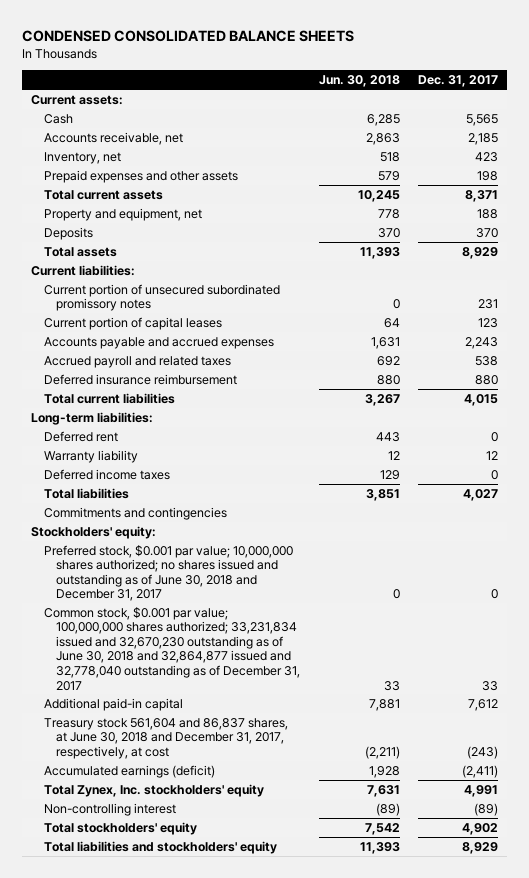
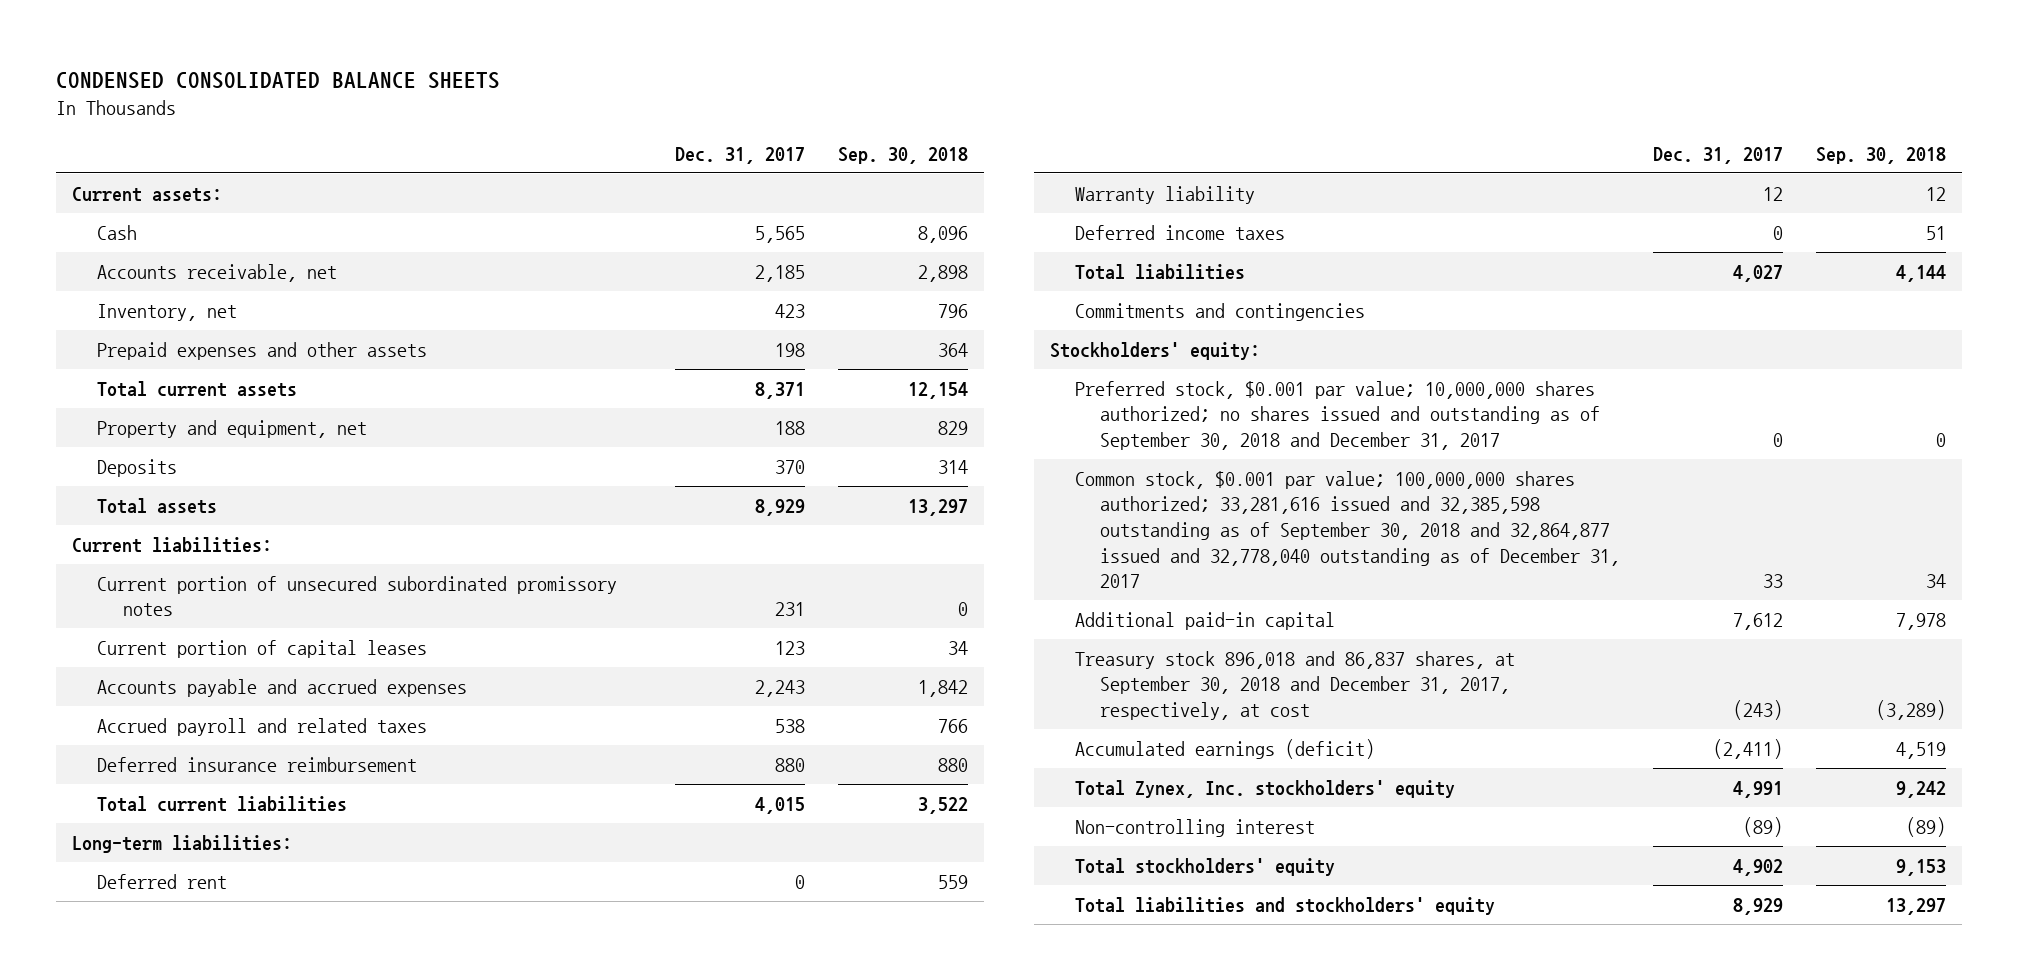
[318,75,400,88] Jun. 30, 2018 -> none
none -> [837,147,968,165] Sep. 30, 2018
[43,544,293,602] Preferred stock, $0.001 par value; 10,000,000 shares authorized; no shares issued and outstanding as of June 30, 2018 and December 31, 2017 -> [1075,380,1601,451] Preferred stock, $0.001 par value; 10,000,000 shares authorized; no shares issued and outstanding as of September 30, 2018 and December 31, 2017
[43,606,301,691] Common stock, $0.001 par value; 100,000,000 shares authorized; 33,231,834 issued and 32,670,230 outstanding as of June 30, 2018 and 32,864,877 issued and 32,778,040 outstanding as of December 31, 2017 -> [1075,470,1621,589] Common stock, $0.001 par value; 100,000,000 shares authorized; 33,281,616 issued and 32,385,598 outstanding as of September 30, 2018 and 32,864,877 issued and 32,778,040 outstanding as of December 31, 2017
[43,717,288,759] Treasury stock 561,604 and 86,837 shares, at June 30, 2018 and December 31, 2017, respectively, at cost -> [1075,650,1516,721] Treasury stock 896,018 and 86,837 shares, at September 30, 2018 and December 31, 2017, respectively, at cost

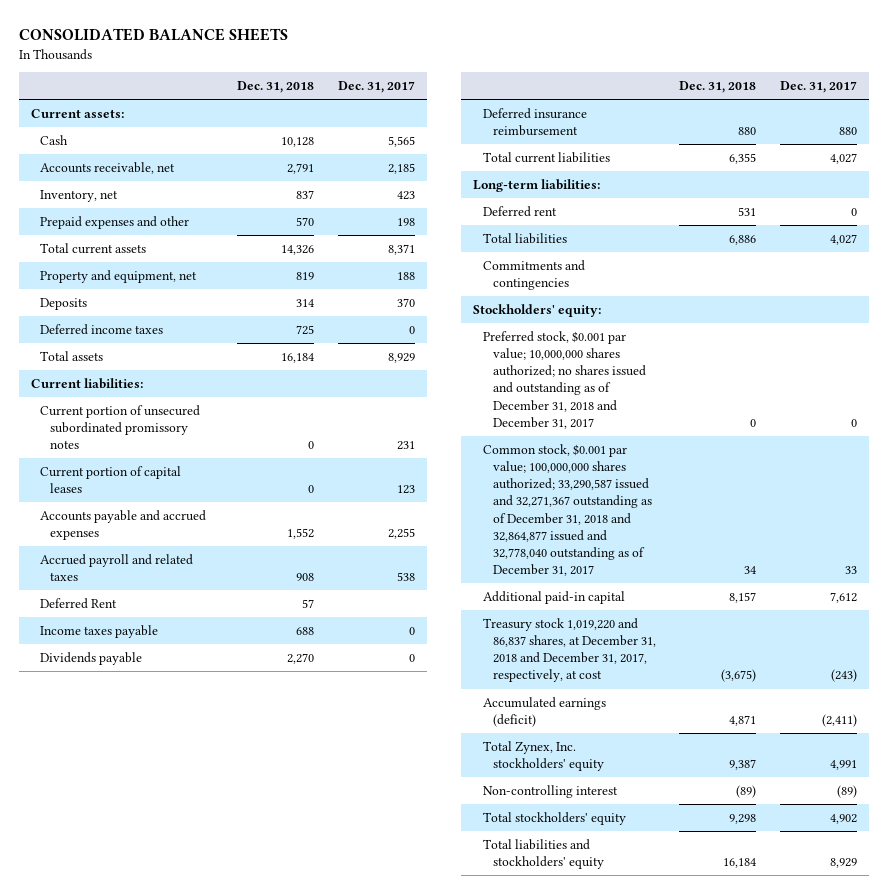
[56,72,501,90] CONDENSED CONSOLIDATED BALANCE SHEETS -> [18,28,288,42] CONSOLIDATED BALANCE SHEETS
[837,147,968,165] Sep. 30, 2018 -> none
none -> [237,81,315,94] Dec. 31, 2018
[97,341,428,360] Prepaid expenses and other assets -> [40,215,190,229] Prepaid expenses and other
[1075,224,1286,240] Deferred income taxes -> [40,323,164,335] Deferred income taxes
[755,679,806,697] 2,243 -> [387,528,415,540] 2,255
none -> [40,597,118,609] Deferred Rent
none -> [40,624,159,638] Income taxes payable
none -> [40,651,143,665] Dividends payable
[755,796,806,814] 4,015 -> [829,152,857,164] 4,027
[1075,185,1256,204] Warranty liability -> none
[1075,380,1601,451] Preferred stock, $0.001 par value; 10,000,000 shares authorized; no shares issued and outstanding as of September 30, 2018 and December 31, 2017 -> [482,330,646,429] Preferred stock, $0.001 par value; 10,000,000 shares authorized; no shares issued and outstanding as of December 31, 2018 and December 31, 2017
[1075,470,1621,589] Common stock, $0.001 par value; 100,000,000 shares authorized; 33,281,616 issued and 32,385,598 outstanding as of September 30, 2018 and 32,864,877 issued and 32,778,040 outstanding as of December 31, 2017 -> [482,443,652,577] Common stock, $0.001 par value; 100,000,000 shares authorized; 33,290,587 issued and 32,271,367 outstanding as of December 31, 2018 and 32,864,877 issued and 32,778,040 outstanding as of December 31, 2017
[1075,650,1516,721] Treasury stock 896,018 and 86,837 shares, at September 30, 2018 and December 31, 2017, respectively, at cost -> [482,617,656,683] Treasury stock 1,019,220 and 86,837 shares, at December 31, 2018 and December 31, 2017, respectively, at cost

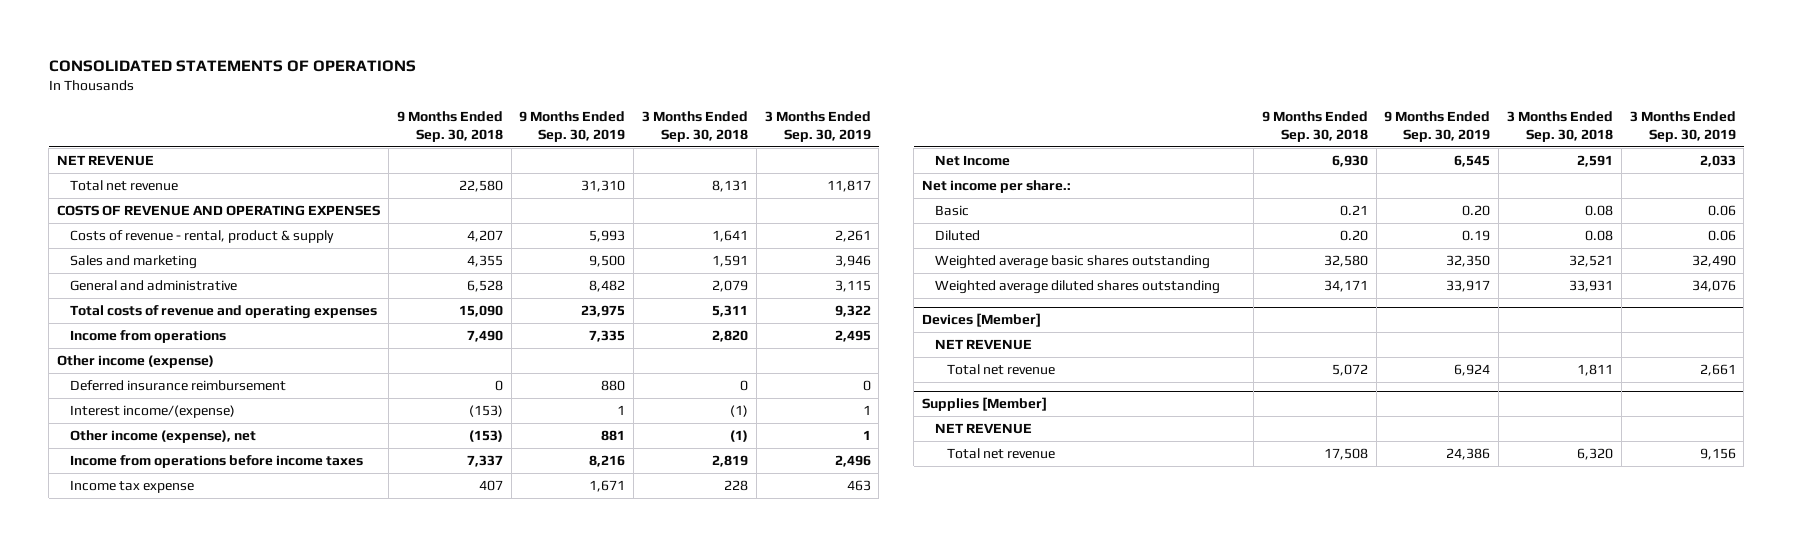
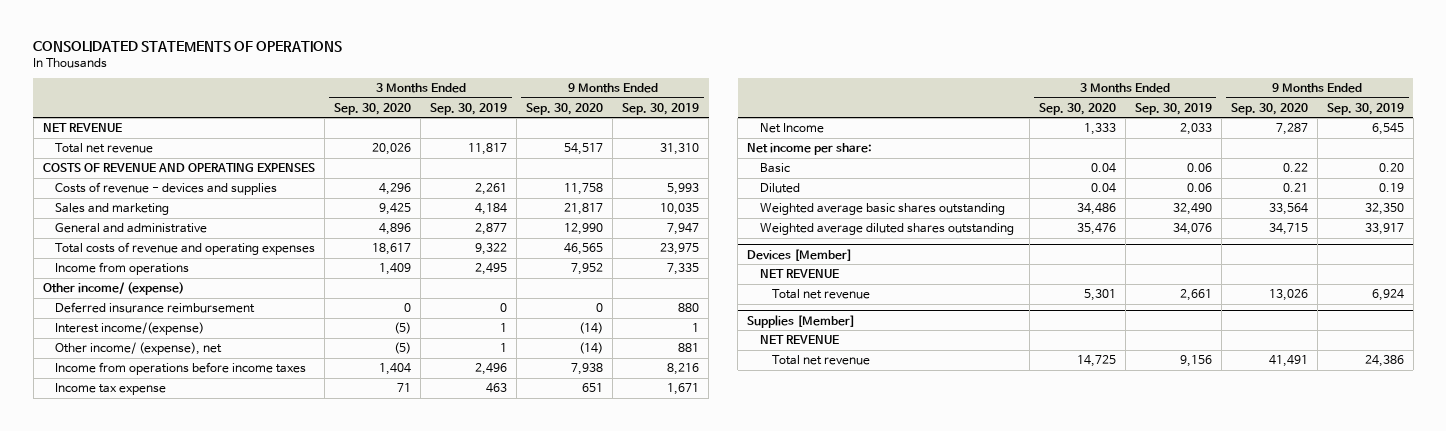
[396,110,503,142] 9 Months Ended Sep. 30, 2018 -> none
[641,110,748,142] 3 Months Ended Sep. 30, 2018 -> none
none -> [334,102,412,115] Sep. 30, 2020
none -> [526,102,604,115] Sep. 30, 2020
[69,229,334,243] Costs of revenue - rental, product & supply -> [55,181,278,195] Costs of revenue - devices and supplies
[589,254,626,267] 9,500 -> [660,202,700,215] 10,035
[834,254,871,267] 3,946 -> [475,202,508,215] 4,184
[589,279,626,292] 8,482 -> [667,222,700,235] 7,947
[834,279,871,292] 3,115 -> [475,222,508,235] 2,877
[57,354,215,368] Other income (expense) -> [42,281,184,295] Other income/ (expense)
[69,429,256,443] Other income (expense), net -> [55,341,223,355] Other income/ (expense), net
[922,179,1072,193] Net income per share.: -> [747,142,873,155] Net income per share:

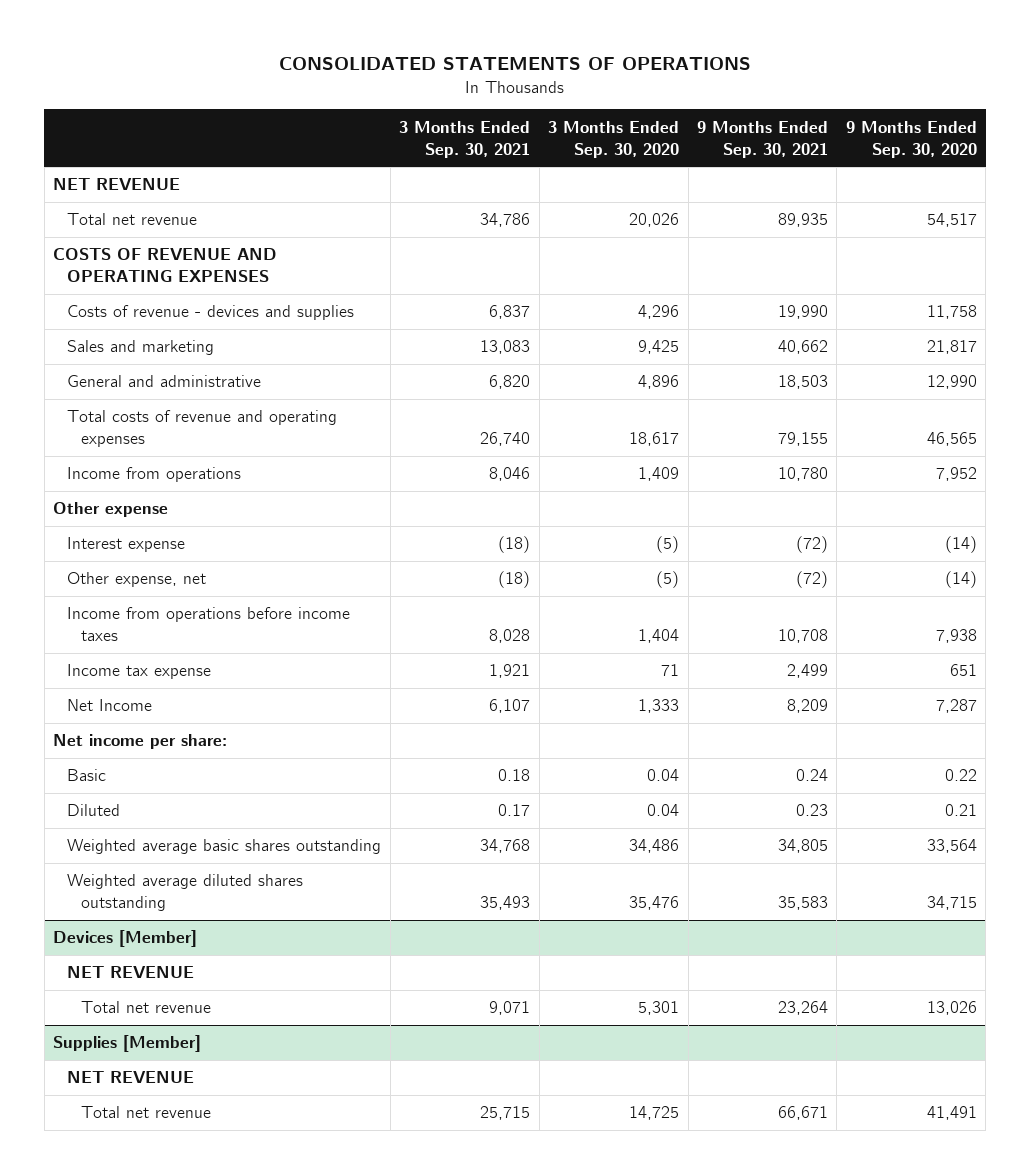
[430,102,508,115] Sep. 30, 2019 -> none
[622,102,700,115] Sep. 30, 2019 -> none
none -> [399,120,531,158] 3 Months Ended Sep. 30, 2021
none -> [696,120,828,158] 9 Months Ended Sep. 30, 2021
[55,301,256,313] Deferred insurance reimbursement -> none
[42,281,184,295] Other income/ (expense) -> [53,502,169,518] Other expense
[55,321,205,335] Interest income/(expense) -> [67,537,186,553] Interest expense
[55,341,223,355] Other income/ (expense), net -> [67,572,207,588] Other expense, net

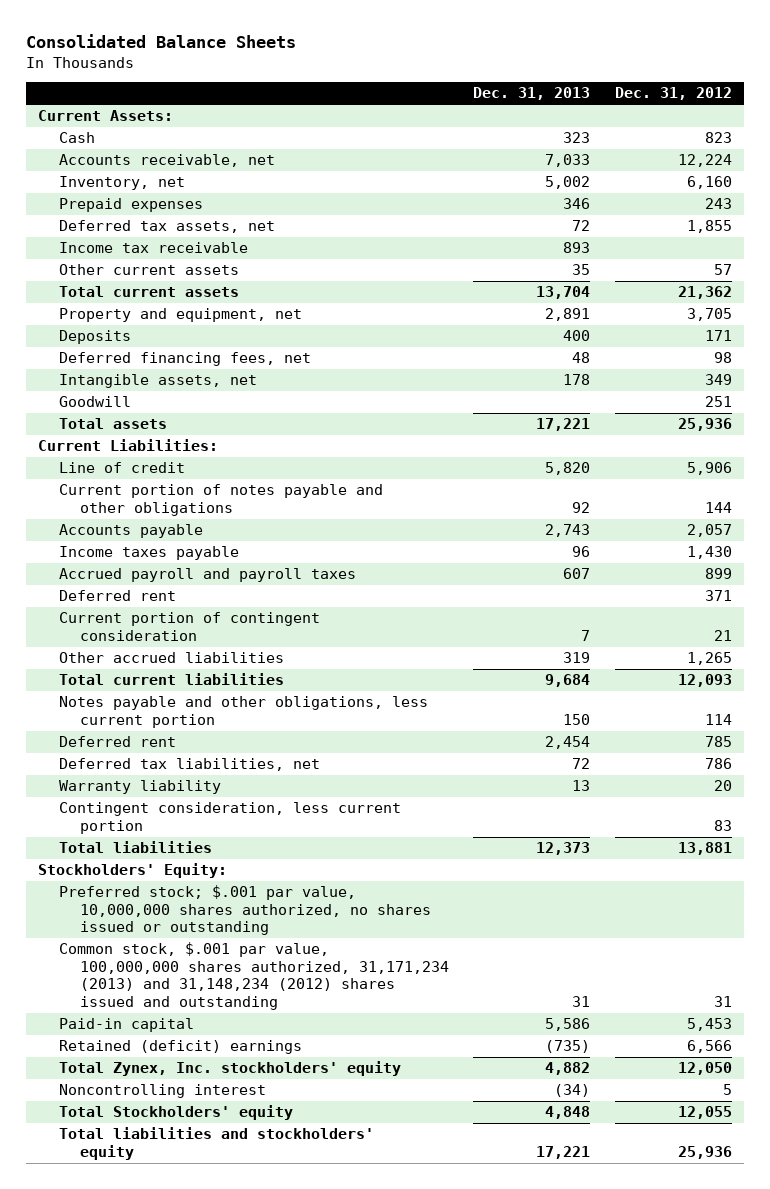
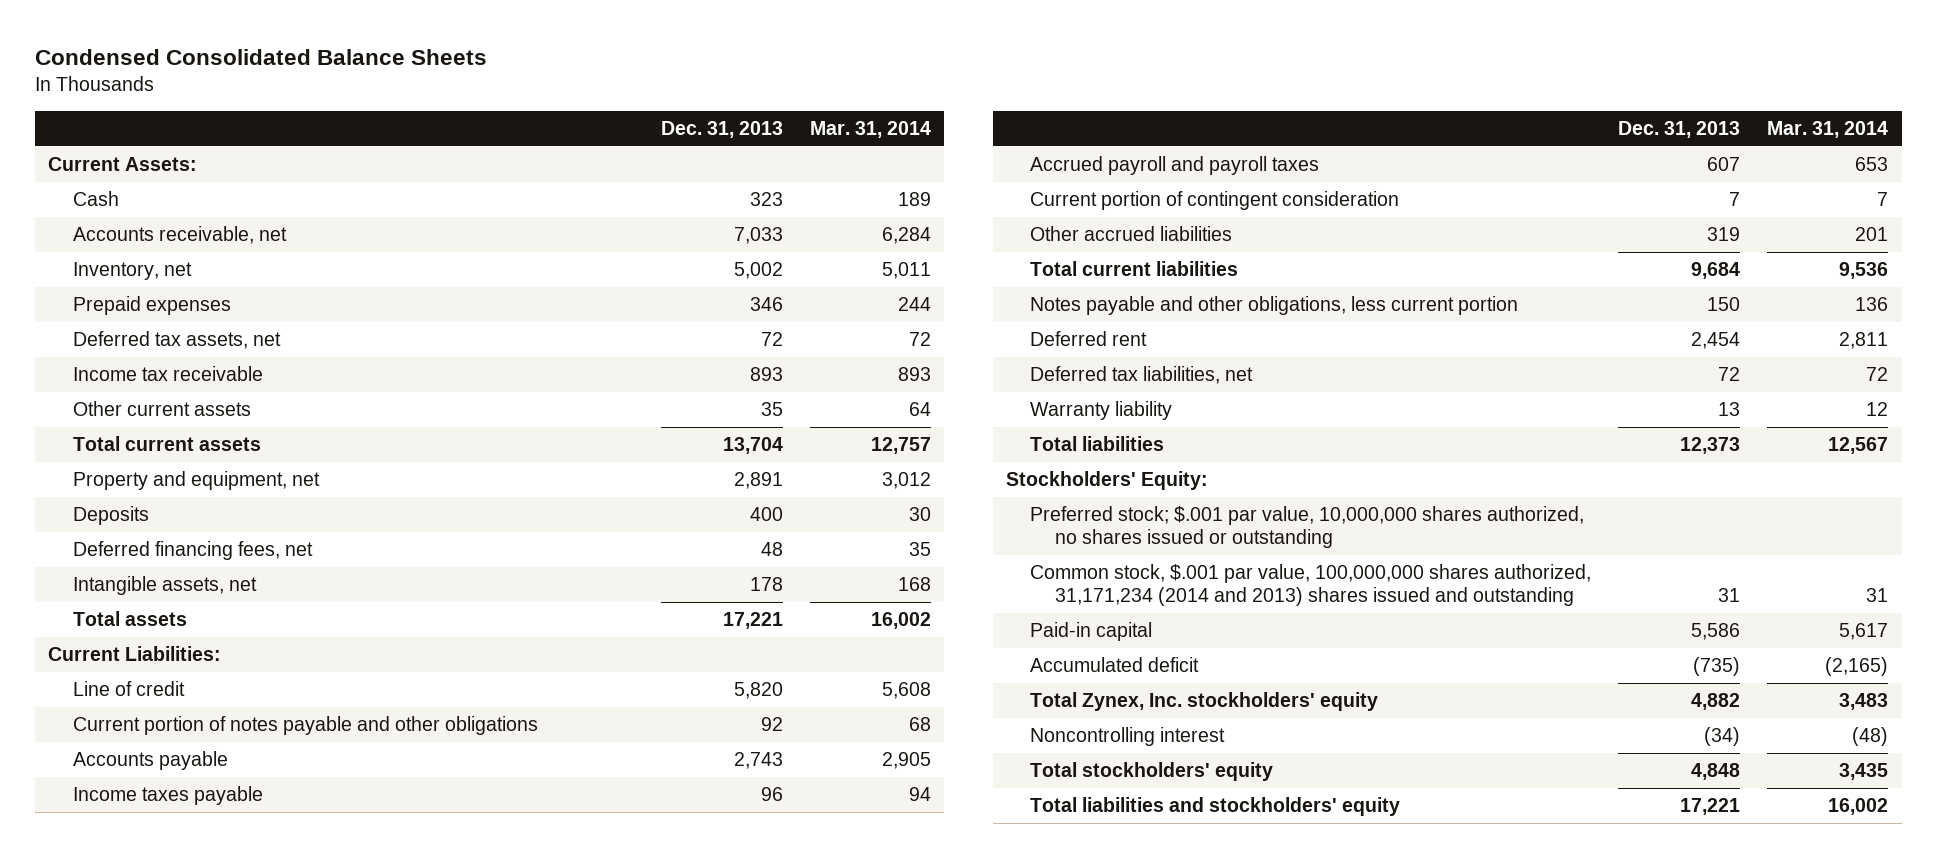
[25,34,296,49] Consolidated Balance Sheets -> [34,49,487,66] Condensed Consolidated Balance Sheets
[614,87,732,101] Dec. 31, 2012 -> none
none -> [809,120,931,138] Mar. 31, 2014
[58,396,131,408] Goodwill -> none
[58,590,176,602] Deferred rent -> none
[58,802,401,834] Contingent consideration, less current portion -> none
[58,942,449,1010] Common stock, $.001 par value, 100,000,000 shares authorized, 31,171,234 (2013) and 31,148,234 (2012) shares issued and outstanding -> [1030,564,1592,607] Common stock, $.001 par value, 100,000,000 shares authorized, 31,171,234 (2014 and 2013) shares issued and outstanding
[58,1040,302,1055] Retained (deficit) earnings -> [1030,657,1200,673] Accumulated deficit
[58,1105,293,1121] Total Stockholders' equity -> [1030,762,1274,782] Total stockholders' equity

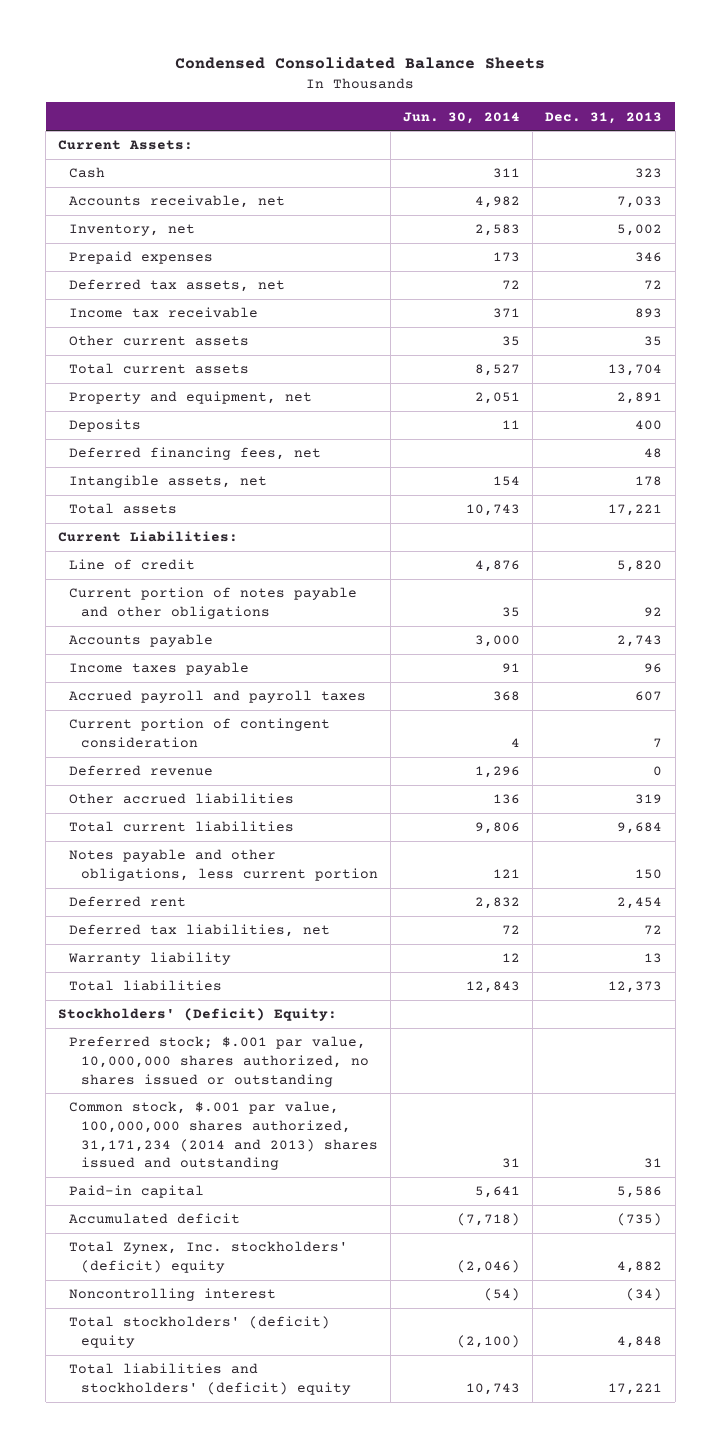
[809,120,931,138] Mar. 31, 2014 -> none
none -> [403,111,521,124] Jun. 30, 2014
none -> [69,765,214,777] Deferred revenue
[1006,471,1209,491] Stockholders' Equity: -> [58,1008,338,1022] Stockholders' (Deficit) Equity:
[1030,692,1379,712] Total Zynex, Inc. stockholders' equity -> [69,1241,349,1273] Total Zynex, Inc. stockholders' (deficit) equity
[1030,762,1274,782] Total stockholders' equity -> [69,1316,331,1348] Total stockholders' (deficit) equity
[1030,797,1401,817] Total liabilities and stockholders' equity -> [69,1363,351,1395] Total liabilities and stockholders' (deficit) equity

